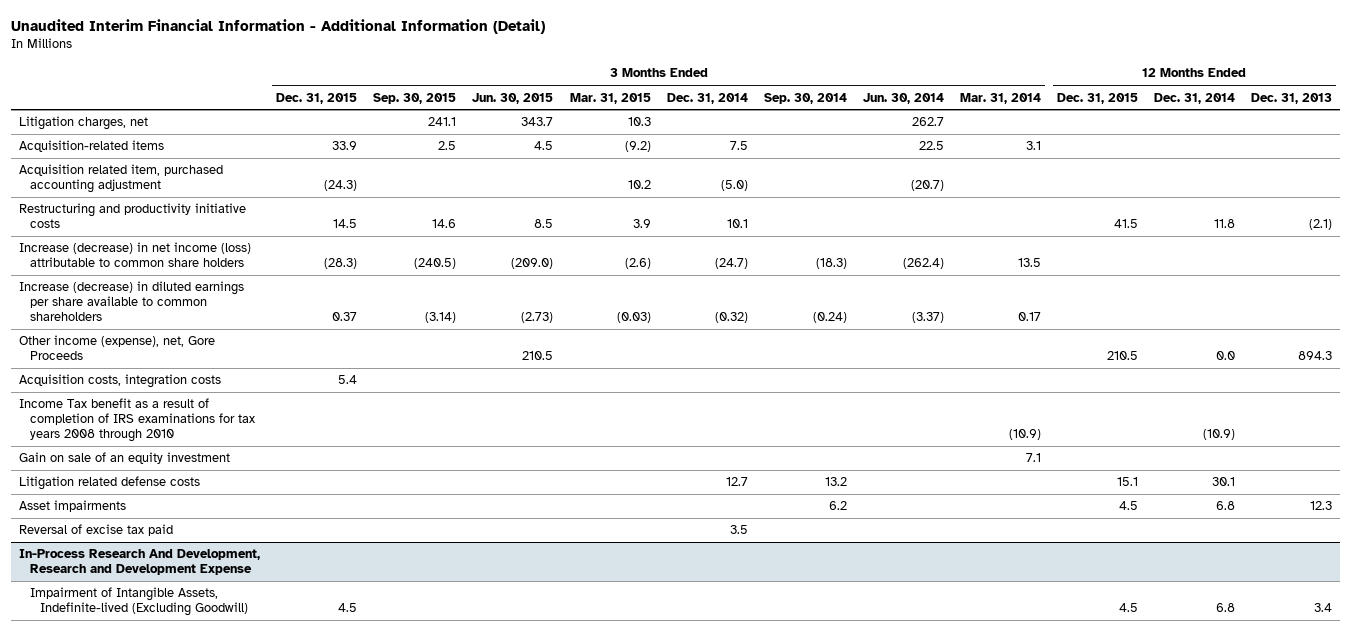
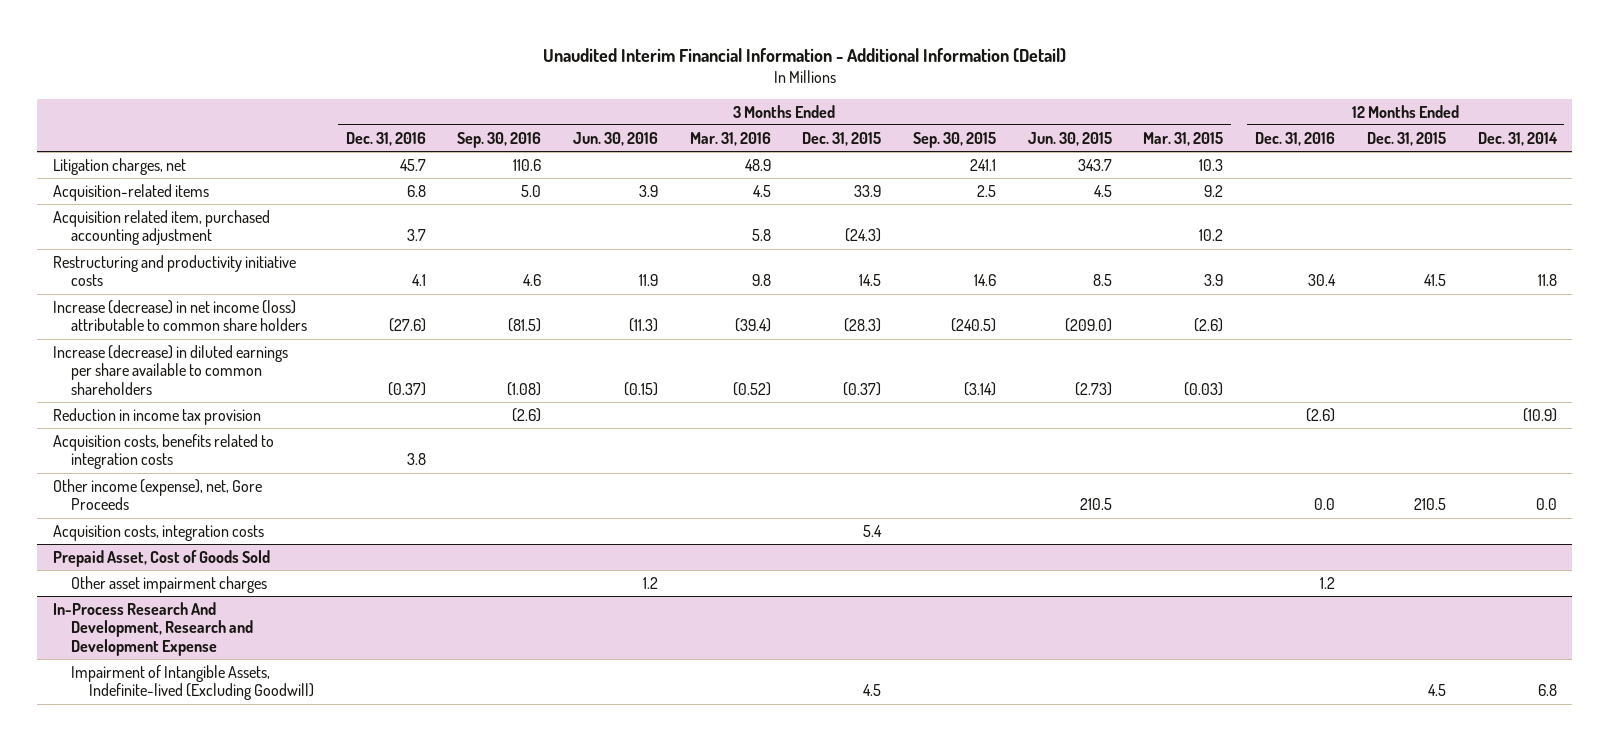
[666,92,748,104] Dec. 31, 2014 -> none
[763,92,847,104] Sep. 30, 2014 -> none
[862,92,944,104] Jun. 30, 2014 -> none
[959,92,1041,104] Mar. 31, 2014 -> none
[1251,92,1333,104] Dec. 31, 2013 -> none
none -> [345,131,426,146] Dec. 31, 2016
none -> [457,131,542,148] Sep. 30, 2016
none -> [572,131,658,146] Jun. 30, 2016
none -> [689,131,771,146] Mar. 31, 2016
none -> [1255,131,1336,146] Dec. 31, 2016
[624,141,651,153] (9.2) -> [1204,184,1224,197] 9.2
[332,312,358,322] 0.37 -> [843,381,882,396] (0.37)
none -> [52,407,261,425] Reduction in income tax provision
none -> [52,433,274,470] Acquisition costs, benefits related to integration costs
[19,398,255,443] Income Tax benefit as a result of completion of IRS examinations for tax years 2008 through 2010 -> none
[19,452,231,465] Gain on sale of an equity investment -> none
[19,476,201,491] Litigation related defense costs -> none
[19,500,127,513] Asset impairments -> none
[19,524,174,537] Reversal of excise tax paid -> none
none -> [52,549,270,567] Prepaid Asset, Cost of Goods Sold
none -> [70,575,267,593] Other asset impairment charges

